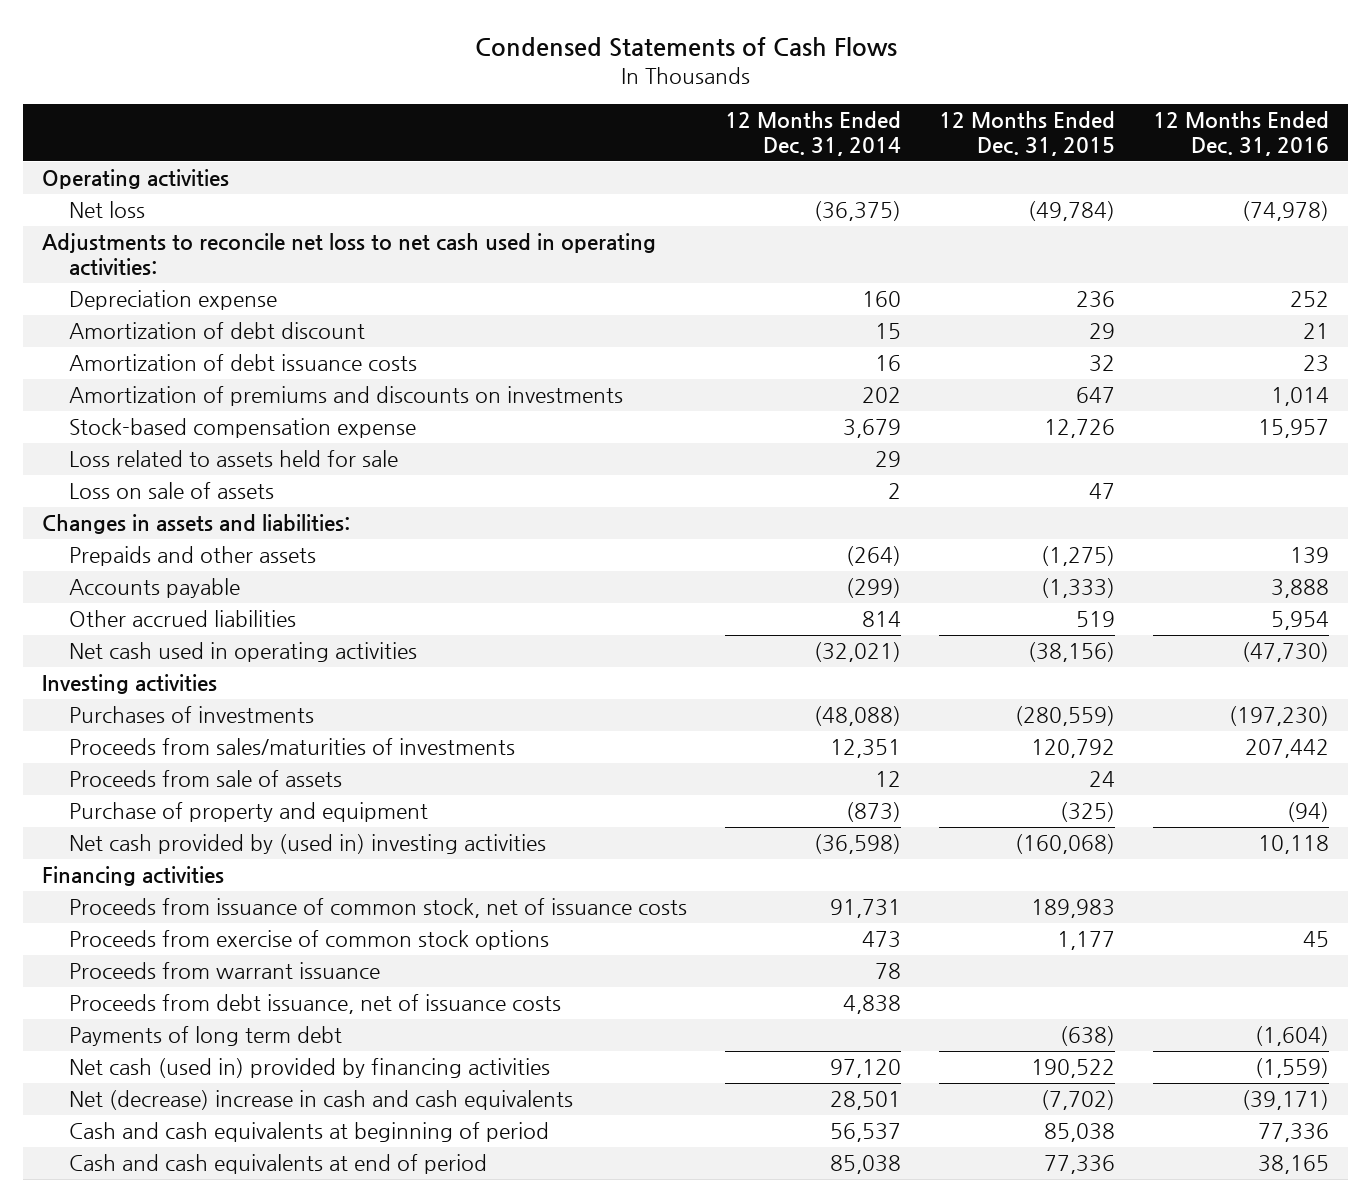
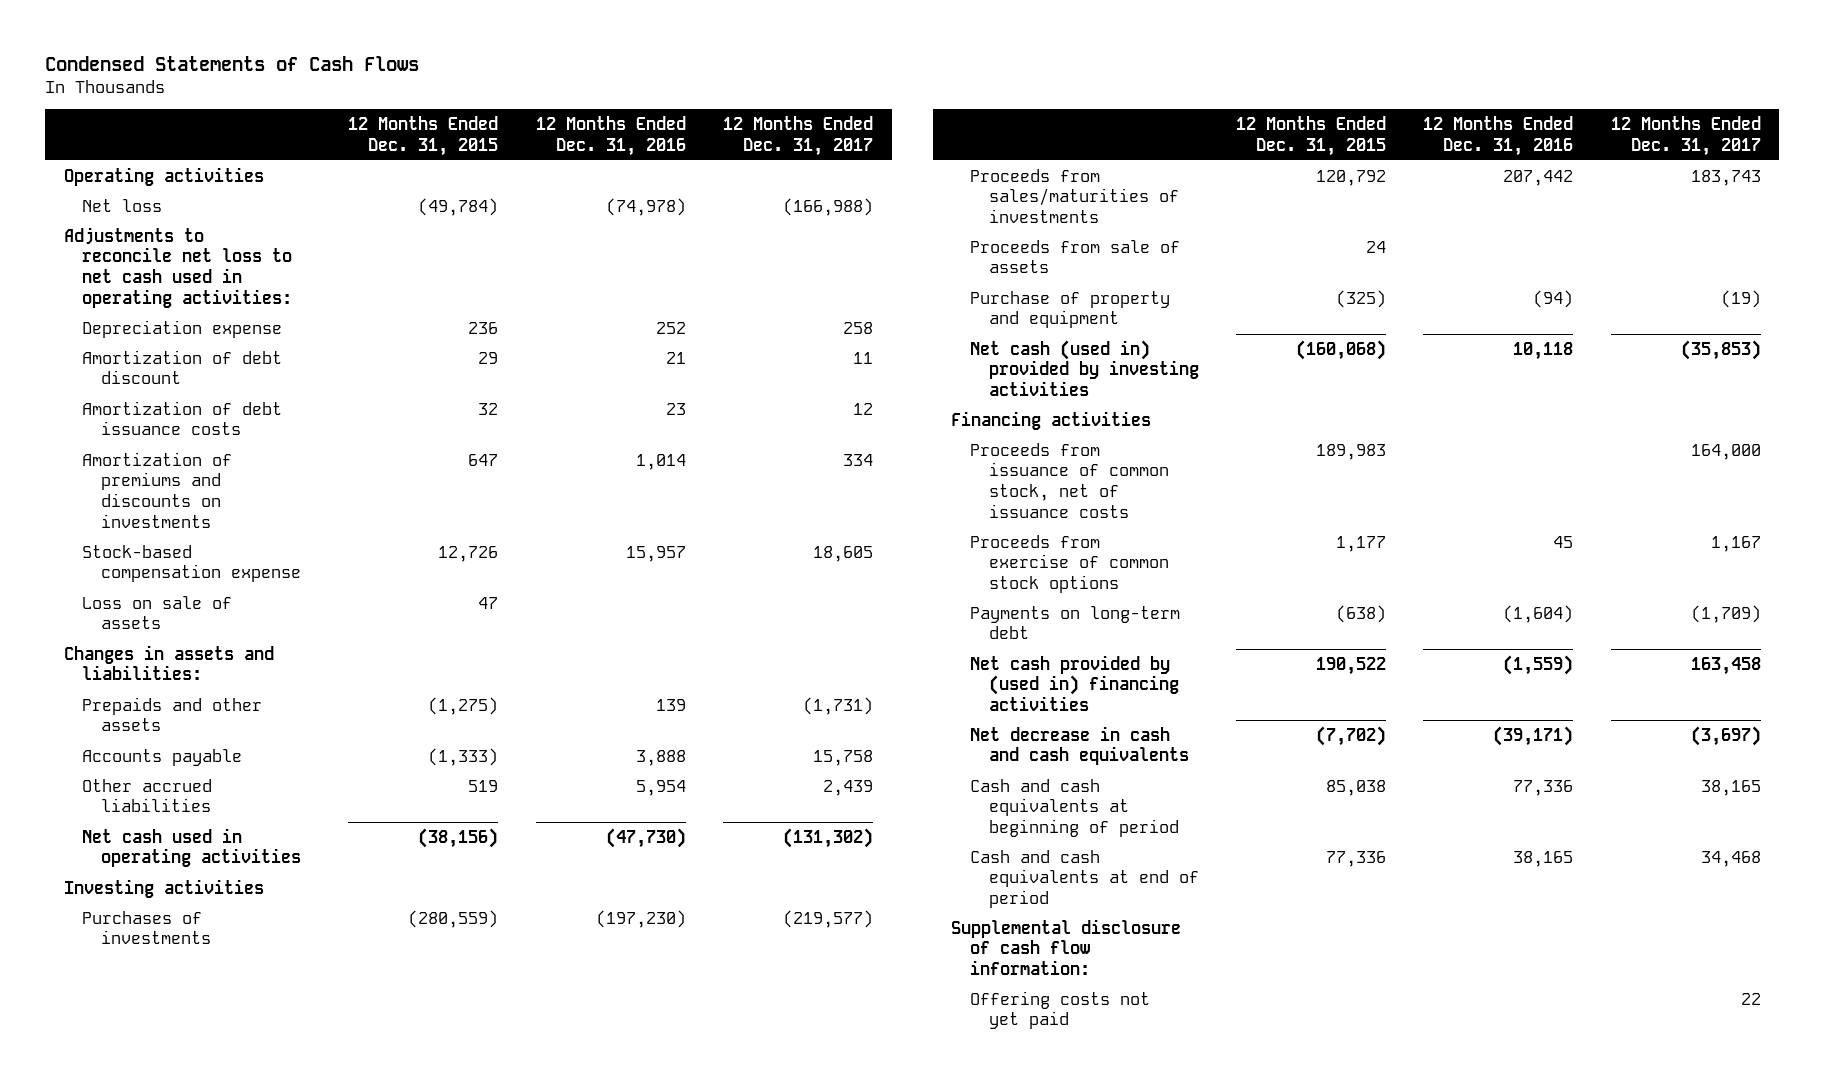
[725,111,902,157] 12 Months Ended Dec. 31, 2014 -> none
none -> [723,115,874,156] 12 Months Ended Dec. 31, 2017
[69,450,399,468] Loss related to assets held for sale -> none
[69,834,547,855] Net cash provided by (used in) investing activities -> [970,339,1199,397] Net cash (used in) provided by investing activities
[69,962,381,980] Proceeds from warrant issuance -> none
[69,994,562,1015] Proceeds from debt issuance, net of issuance costs -> none
[69,1026,343,1047] Payments of long term debt -> [970,605,1181,640] Payments on long-term debt
[69,1058,551,1079] Net cash (used in) provided by financing activities -> [970,654,1179,712] Net cash provided by (used in) financing activities
[69,1090,574,1111] Net (decrease) increase in cash and cash equivalents -> [970,725,1189,766] Net decrease in cash and cash equivalents
none -> [951,918,1182,976] Supplemental disclosure of cash flow information:
none -> [970,990,1151,1030] Offering costs not yet paid

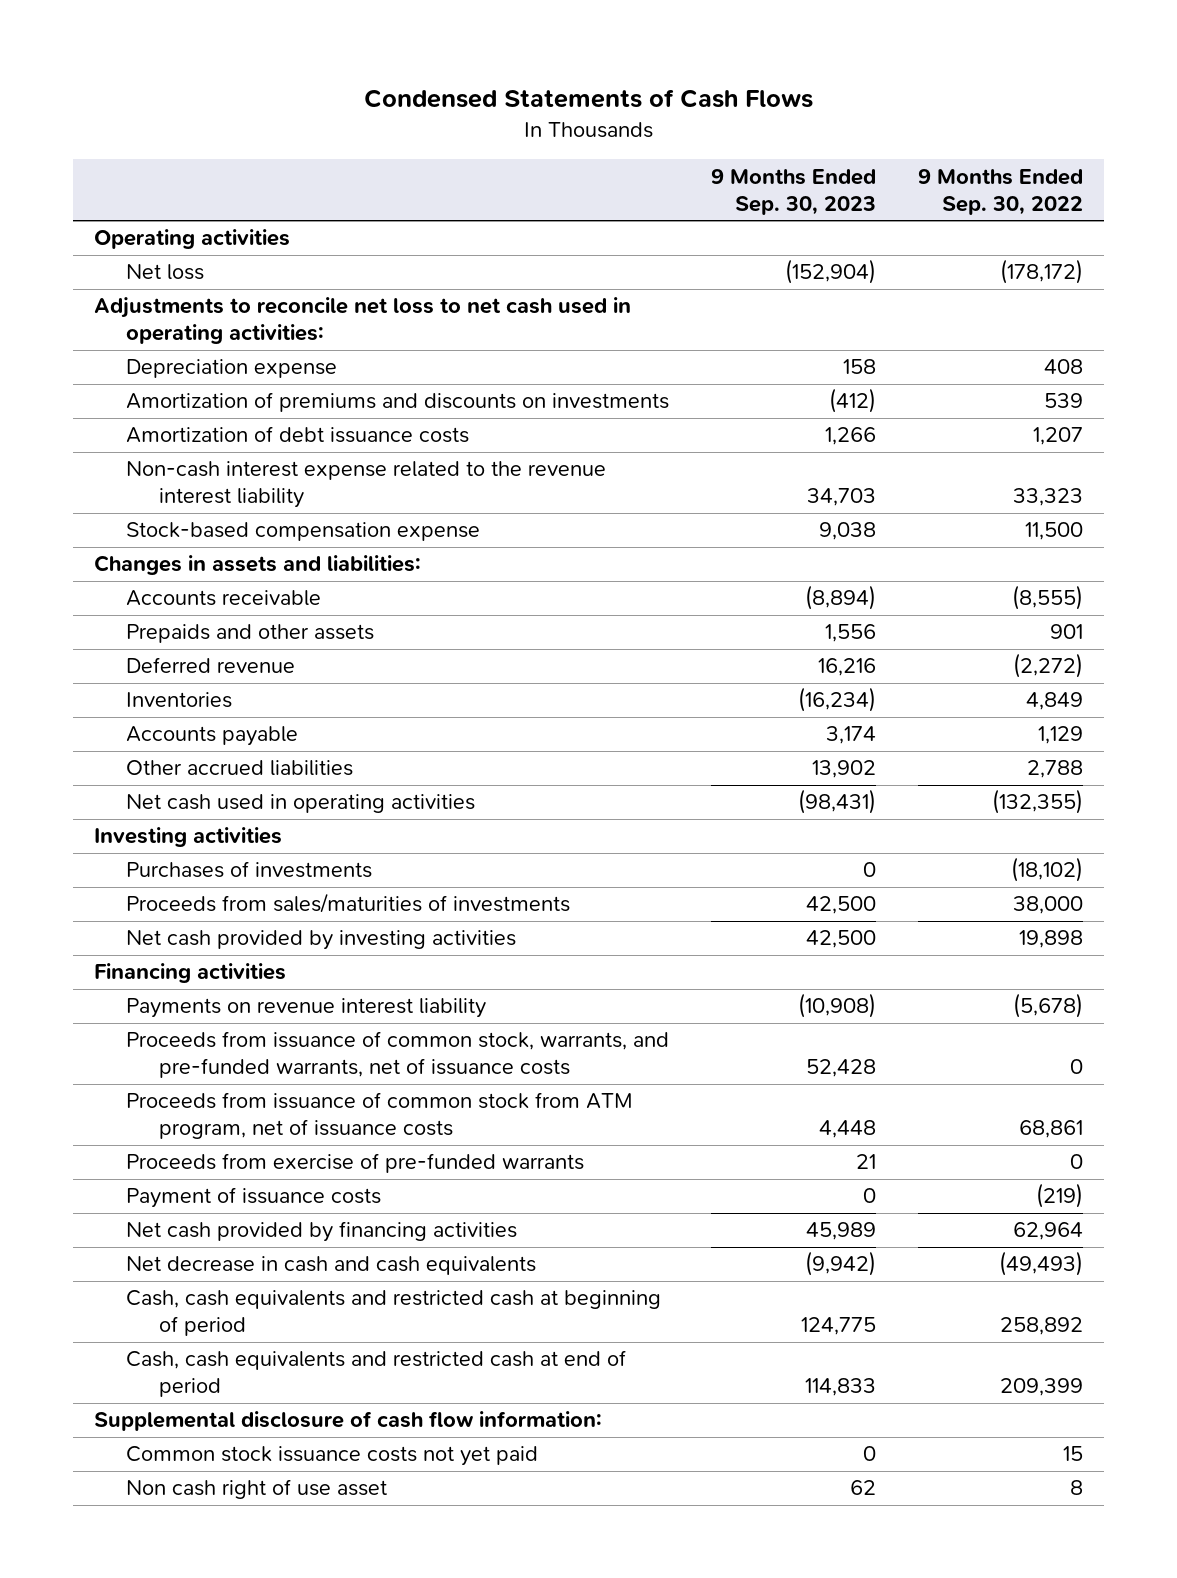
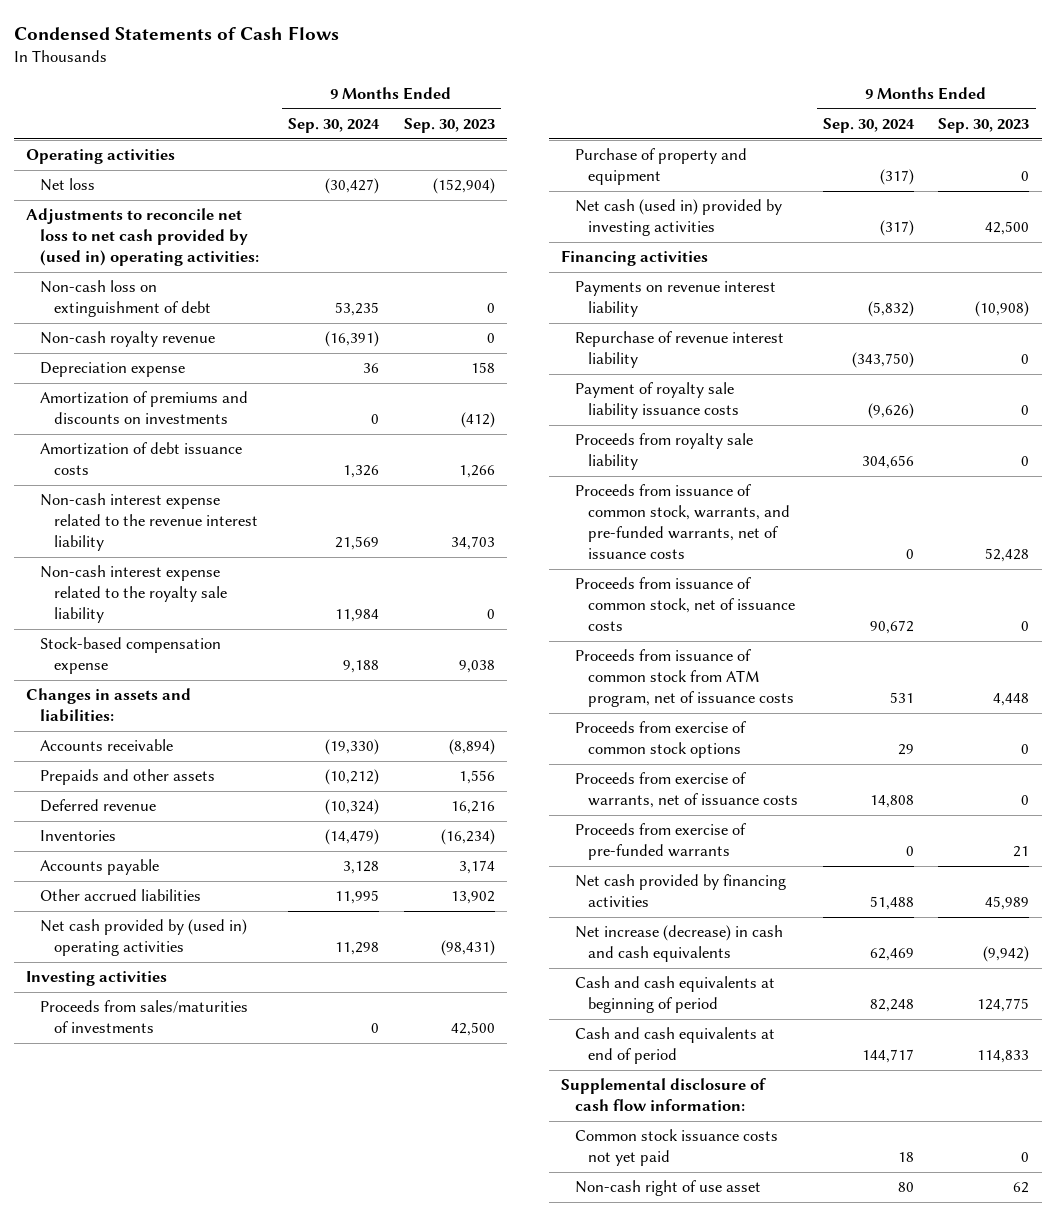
[918,168,1084,215] 9 Months Ended Sep. 30, 2022 -> none
none -> [288,118,381,134] Sep. 30, 2024
[93,297,631,345] Adjustments to reconcile net loss to net cash used in operating activities: -> [26,208,259,267] Adjustments to reconcile net loss to net cash provided by (used in) operating activities:
none -> [39,280,211,318] Non-cash loss on extinguishment of debt
none -> [39,331,215,348] Non-cash royalty revenue
none -> [39,565,227,624] Non-cash interest expense related to the royalty sale liability
[126,794,476,814] Net cash used in operating activities -> [39,919,247,957] Net cash provided by (used in) operating activities
[126,861,373,879] Purchases of investments -> none
none -> [574,148,747,186] Purchase of property and equipment
[126,930,517,951] Net cash provided by investing activities -> [574,199,782,237] Net cash (used in) provided by investing activities
none -> [574,331,784,369] Repurchase of revenue interest liability
none -> [574,382,740,420] Payment of royalty sale liability issuance costs
none -> [574,433,753,471] Proceeds from royalty sale liability
none -> [574,577,796,632] Proceeds from issuance of common stock, net of issuance costs
none -> [574,721,746,759] Proceeds from exercise of common stock options
none -> [574,772,799,809] Proceeds from exercise of warrants, net of issuance costs
[126,1187,382,1209] Payment of issuance costs -> none
[126,1256,537,1276] Net decrease in cash and cash equivalents -> [574,925,783,963] Net increase (decrease) in cash and cash equivalents
[126,1290,662,1337] Cash, cash equivalents and restricted cash at beginning of period -> [574,976,775,1014] Cash and cash equivalents at beginning of period
[126,1350,627,1398] Cash, cash equivalents and restricted cash at end of period -> [574,1027,775,1065] Cash and cash equivalents at end of period
[126,1479,388,1500] Non cash right of use asset -> [574,1180,761,1197] Non-cash right of use asset

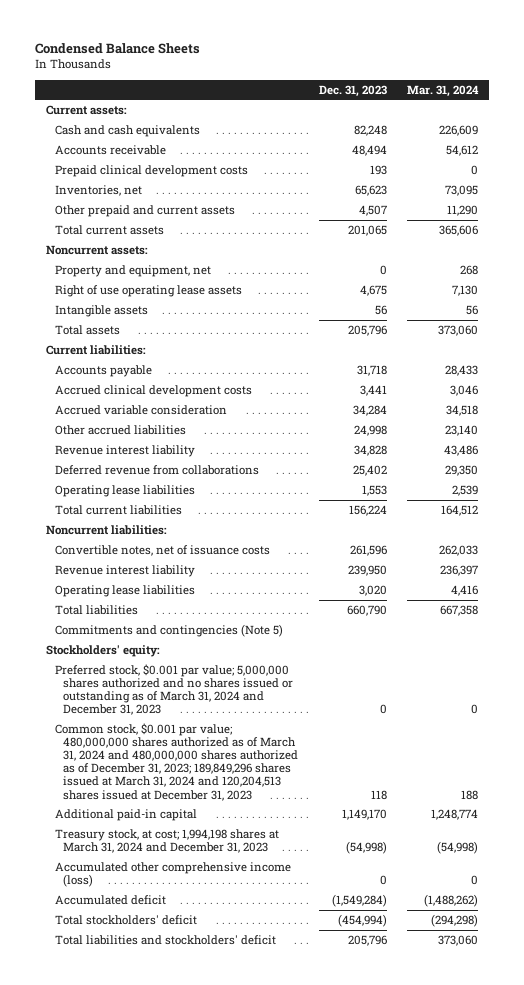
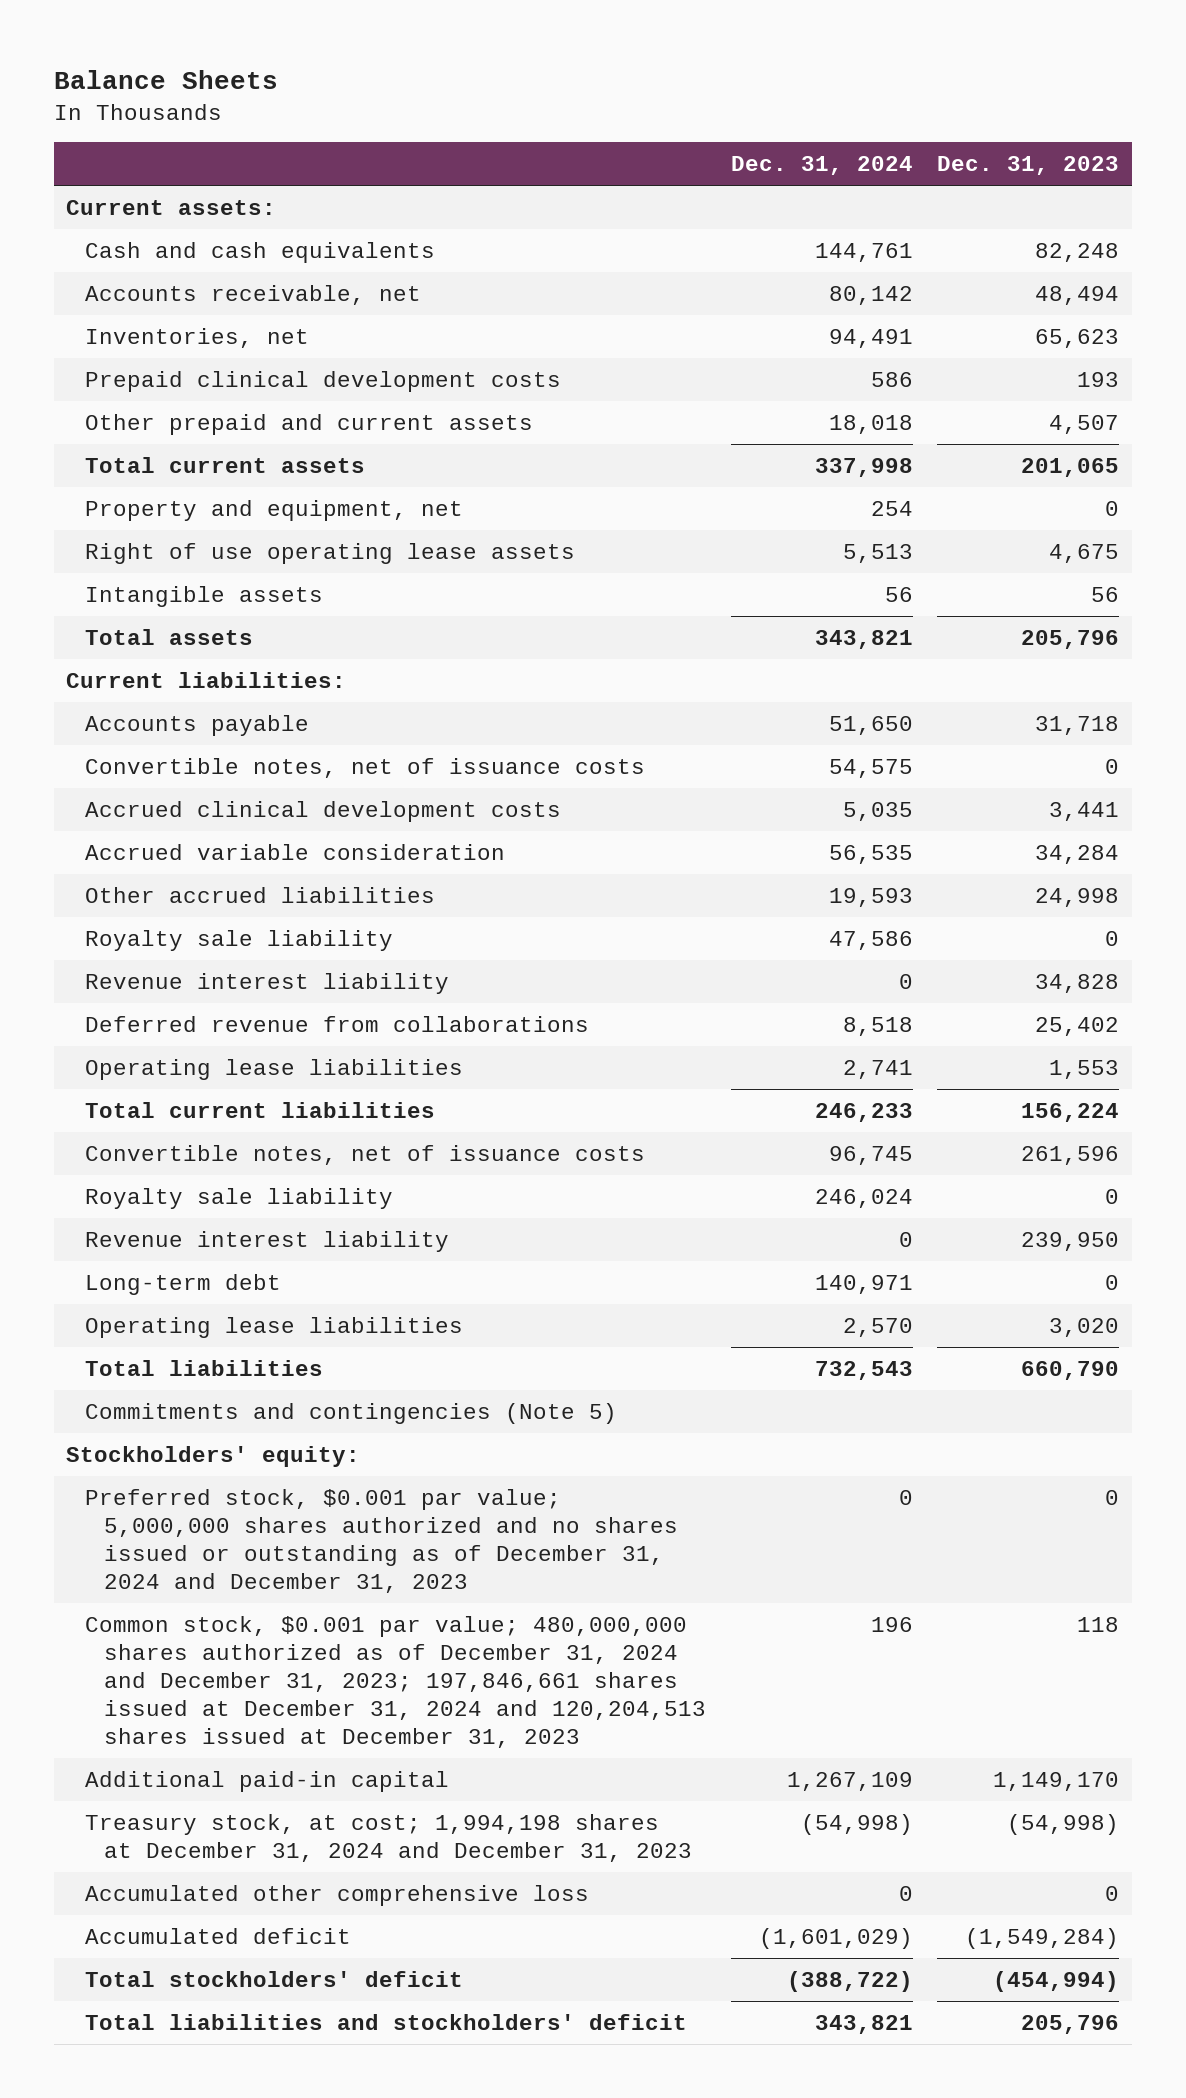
[35,43,201,55] Condensed Balance Sheets -> [54,70,279,90] Balance Sheets
[407,84,480,97] Mar. 31, 2024 -> none
none -> [730,156,913,176] Dec. 31, 2024
[54,144,166,155] Accounts receivable -> [85,284,422,305] Accounts receivable, net
[54,164,248,177] Prepaid clinical development costs -> [85,370,562,392] Prepaid clinical development costs
[45,244,148,255] Noncurrent assets: -> none
none -> [85,757,646,778] Convertible notes, net of issuance costs
none -> [85,929,394,951] Royalty sale liability
[45,524,167,535] Noncurrent liabilities: -> none
none -> [85,1187,394,1209] Royalty sale liability
none -> [85,1273,282,1295] Long-term debt
[54,663,294,716] Preferred stock, $0.001 par value; 5,000,000 shares authorized and no shares issued or outstanding as of March 31, 2024 and December 31, 2023 -> [85,1488,679,1593] Preferred stock, $0.001 par value; 5,000,000 shares authorized and no shares issued or outstanding as of December 31, 2024 and December 31, 2023
[54,722,299,801] Common stock, $0.001 par value; 480,000,000 shares authorized as of March 31, 2024 and 480,000,000 shares authorized as of December 31, 2023; 189,849,296 shares issued at March 31, 2024 and 120,204,513 shares issued at December 31, 2023 -> [85,1615,707,1748] Common stock, $0.001 par value; 480,000,000 shares authorized as of December 31, 2024 and December 31, 2023; 197,846,661 shares issued at December 31, 2024 and 120,204,513 shares issued at December 31, 2023
[54,828,279,853] Treasury stock, at cost; 1,994,198 shares at March 31, 2024 and December 31, 2023 -> [85,1813,693,1862] Treasury stock, at cost; 1,994,198 shares at December 31, 2024 and December 31, 2023
[54,861,291,887] Accumulated other comprehensive income (loss) -> [85,1884,590,1906] Accumulated other comprehensive loss

